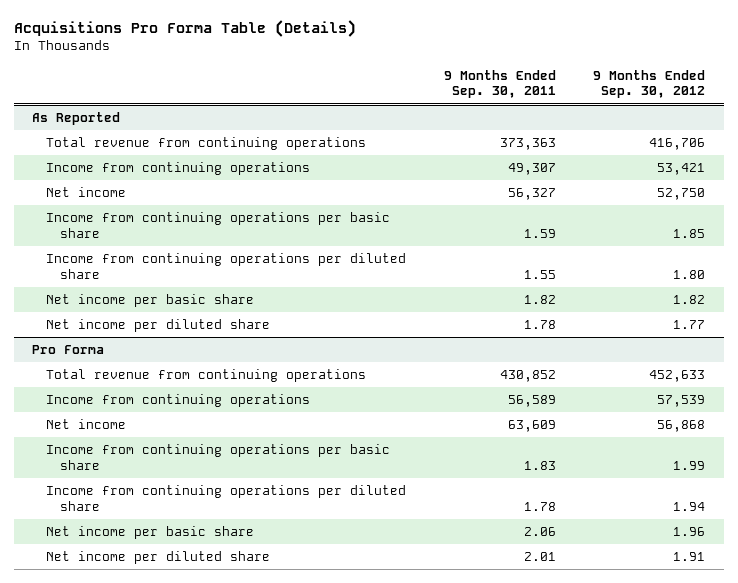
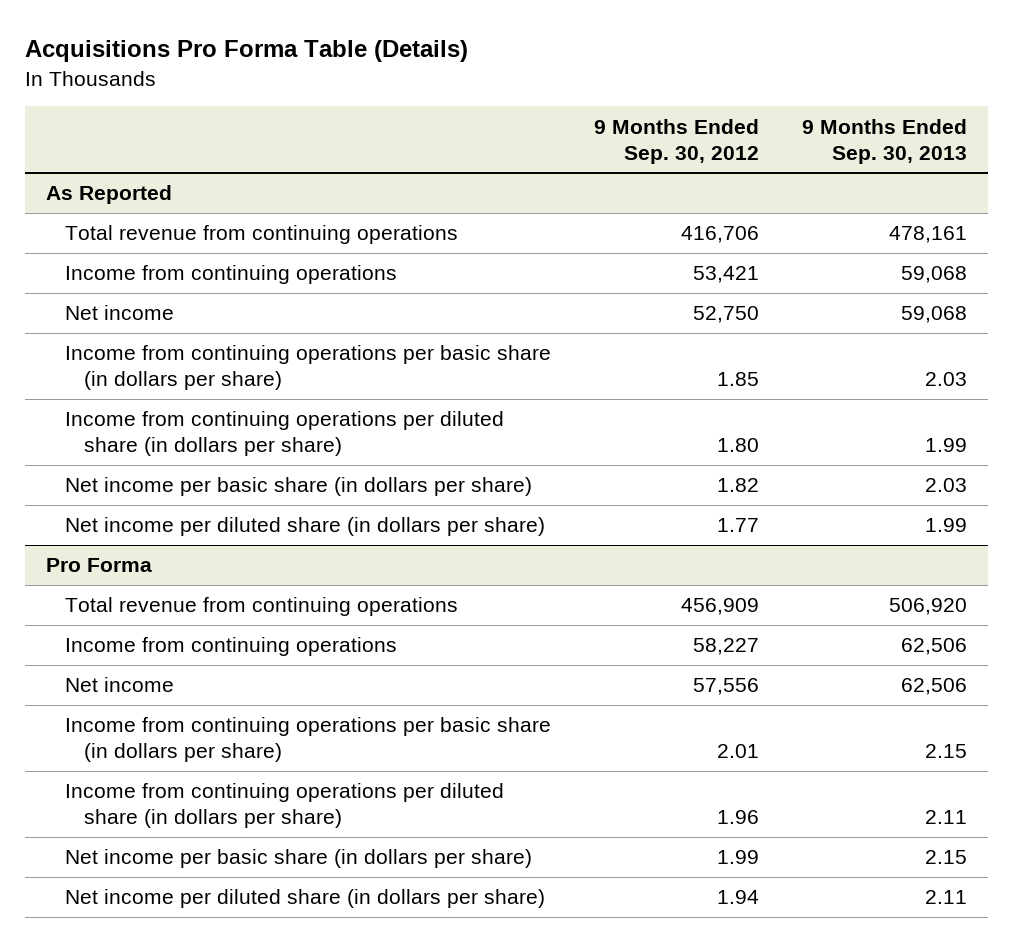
[443,69,556,99] 9 Months Ended Sep. 30, 2011 -> none
none -> [801,118,967,164] 9 Months Ended Sep. 30, 2013
[46,212,391,238] Income from continuing operations per basic share -> [65,345,552,391] Income from continuing operations per basic share (in dollars per share)
[46,253,407,279] Income from continuing operations per diluted share -> [65,411,505,457] Income from continuing operations per diluted share (in dollars per share)
[46,294,255,308] Net income per basic share -> [65,477,533,497] Net income per basic share (in dollars per share)
[46,319,271,333] Net income per diluted share -> [65,517,546,537] Net income per diluted share (in dollars per share)
[649,370,706,383] 452,633 -> [680,598,759,616] 456,909
[657,395,706,408] 57,539 -> [692,638,759,656] 58,227
[657,420,706,433] 56,868 -> [692,678,759,696] 57,556
[46,444,391,470] Income from continuing operations per basic share -> [65,717,552,763] Income from continuing operations per basic share (in dollars per share)
[673,460,706,470] 1.99 -> [716,744,759,759] 2.01
[46,485,407,511] Income from continuing operations per diluted share -> [65,783,505,829] Income from continuing operations per diluted share (in dollars per share)
[673,501,706,511] 1.94 -> [716,810,759,825] 1.96
[46,526,255,540] Net income per basic share -> [65,849,533,869] Net income per basic share (in dollars per share)
[673,527,706,537] 1.96 -> [716,850,759,865] 1.99
[46,551,271,565] Net income per diluted share -> [65,889,546,909] Net income per diluted share (in dollars per share)
[673,552,706,562] 1.91 -> [716,890,759,905] 1.94

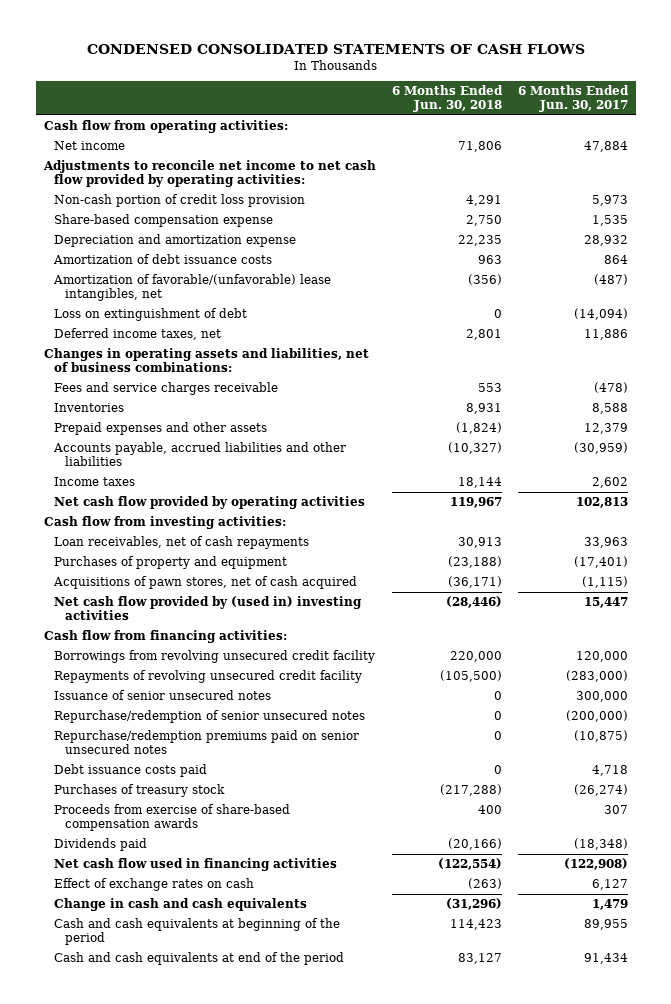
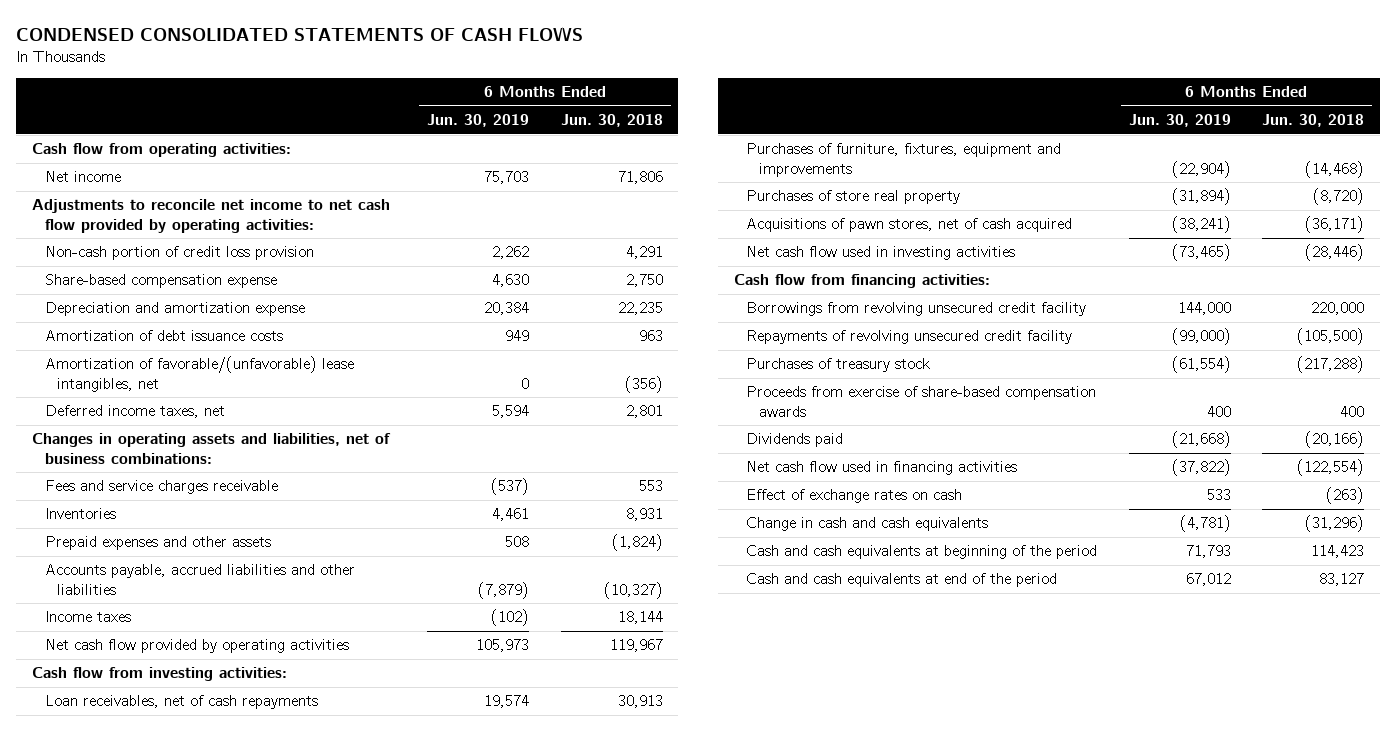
[517,85,629,113] 6 Months Ended Jun. 30, 2017 -> none
none -> [427,114,530,128] Jun. 30, 2019
[54,308,248,322] Loss on extinguishment of debt -> none
[54,556,288,570] Purchases of property and equipment -> [746,143,1062,177] Purchases of furniture, fixtures, equipment and improvements
[447,556,502,569] (23,188) -> [1305,160,1365,178] (14,468)
none -> [746,190,961,205] Purchases of store real property
[54,596,363,620] Net cash flow provided by (used in) investing activities -> [746,246,1016,261] Net cash flow used in investing activities
[54,690,272,701] Issuance of senior unsecured notes -> none
[54,710,366,724] Repurchase/redemption of senior unsecured notes -> none
[54,730,360,754] Repurchase/redemption premiums paid on senior unsecured notes -> none
[54,764,208,778] Debt issuance costs paid -> none

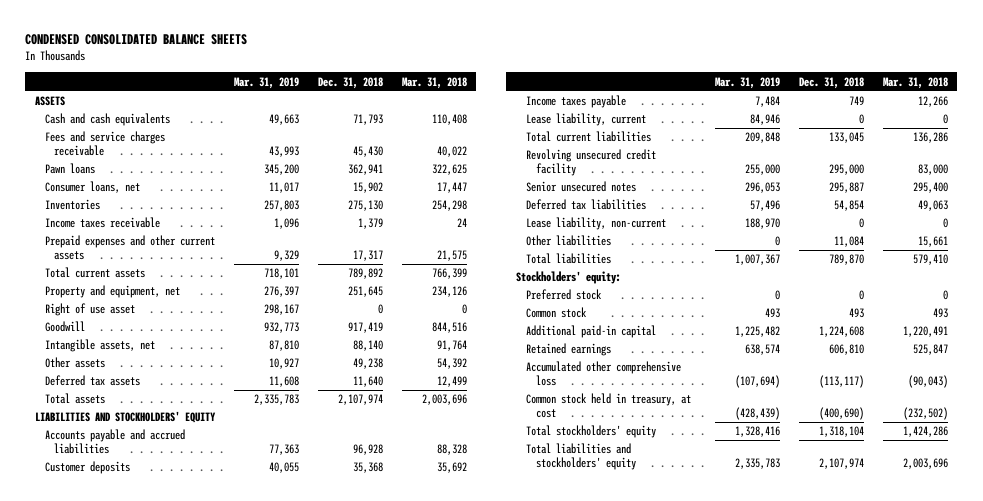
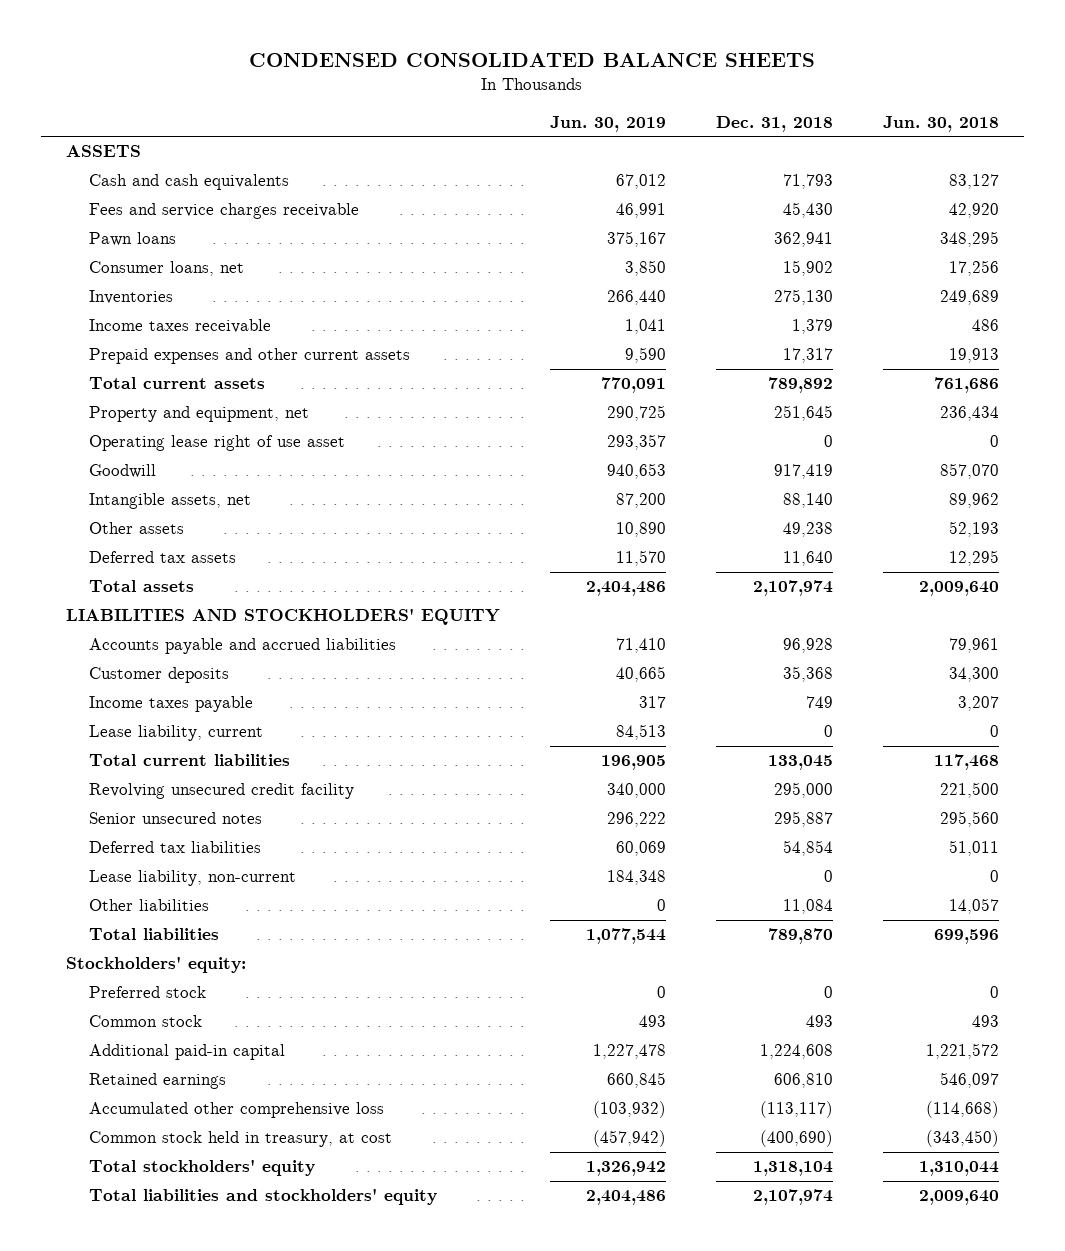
[233,76,299,89] Mar. 31, 2019 -> none
[401,76,467,89] Mar. 31, 2018 -> none
none -> [549,115,666,132] Jun. 30, 2019
none -> [882,115,999,132] Jun. 30, 2018
[44,303,135,317] Right of use asset -> [88,435,345,452] Operating lease right of use asset

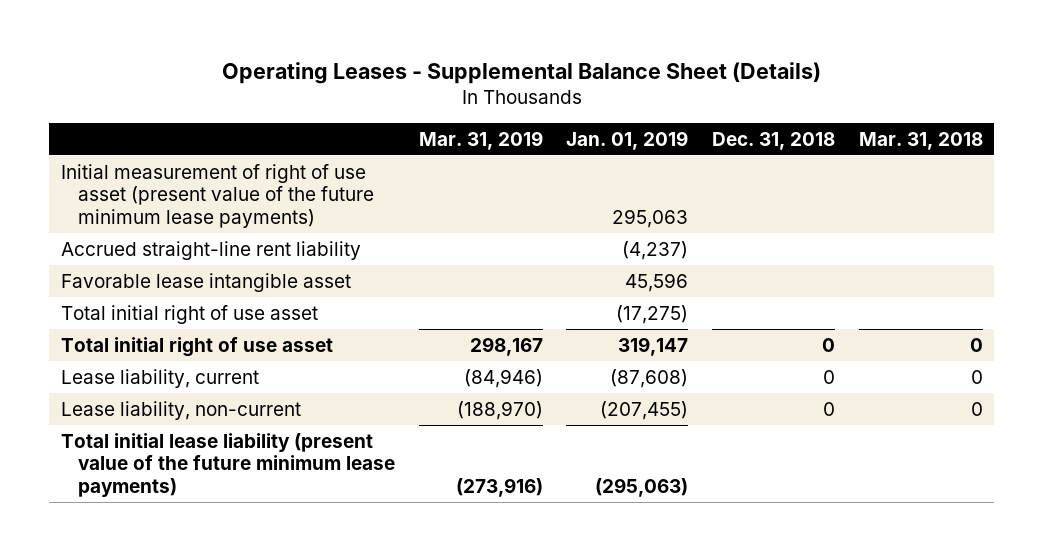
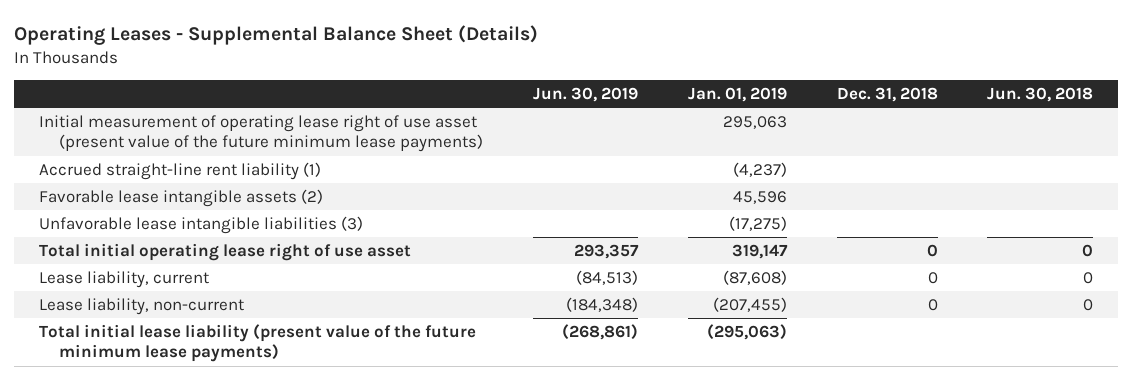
[418,130,543,150] Mar. 31, 2019 -> none
[858,131,983,150] Mar. 31, 2018 -> none
none -> [532,87,638,103] Jun. 30, 2019
none -> [987,87,1094,103] Jun. 30, 2018
[61,163,375,229] Initial measurement of right of use asset (present value of the future minimum lease payments) -> [38,115,483,153] Initial measurement of operating lease right of use asset (present value of the future minimum lease payments)
[61,240,362,260] Accrued straight-line rent liability -> [38,162,321,181] Accrued straight-line rent liability (1)
[61,272,352,292] Favorable lease intangible asset -> [38,189,323,208] Favorable lease intangible assets (2)
[61,304,319,324] Total initial right of use asset -> [38,216,363,235] Unfavorable lease intangible liabilities (3)
[61,336,334,357] Total initial right of use asset -> [38,243,411,262] Total initial operating lease right of use asset

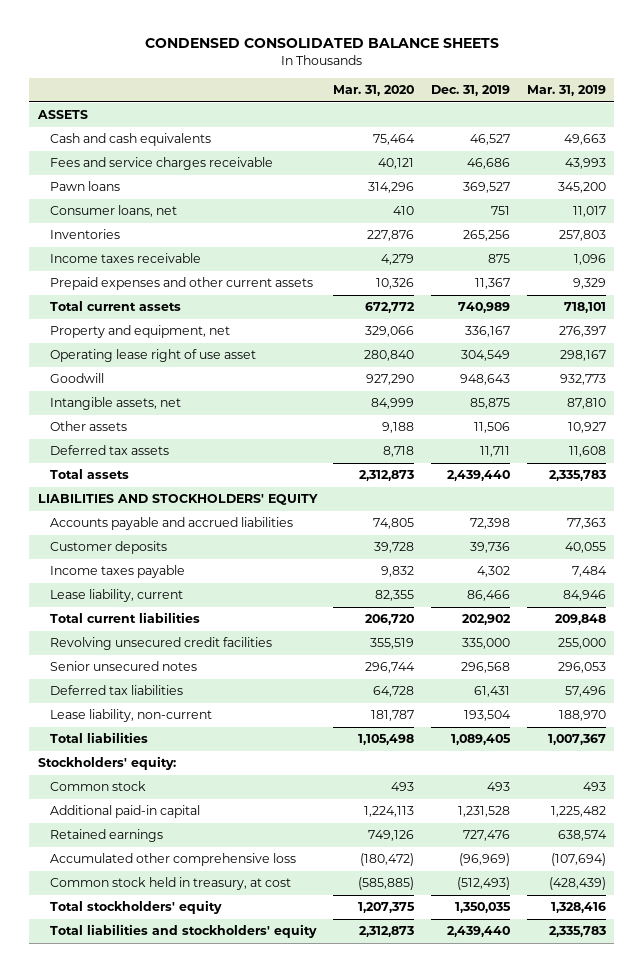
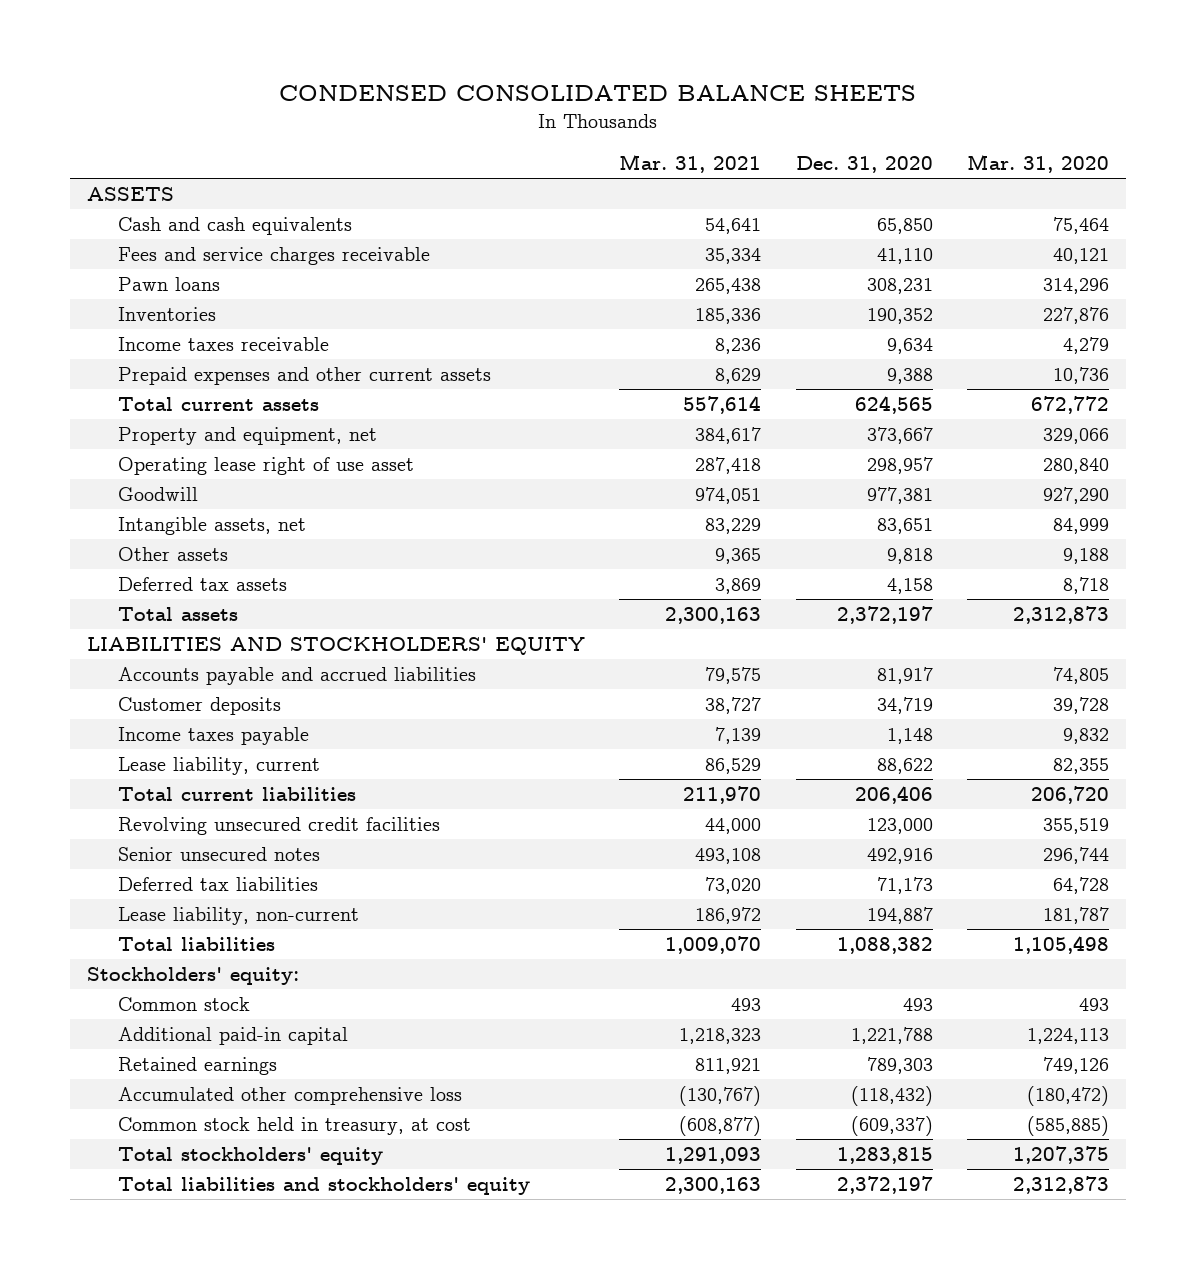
[430,84,510,96] Dec. 31, 2019 -> none
[526,84,606,96] Mar. 31, 2019 -> none
none -> [619,154,762,174] Mar. 31, 2021
none -> [795,156,933,174] Dec. 31, 2020
[50,205,178,218] Consumer loans, net -> none
[376,278,415,290] 10,326 -> [1052,366,1109,384] 10,736

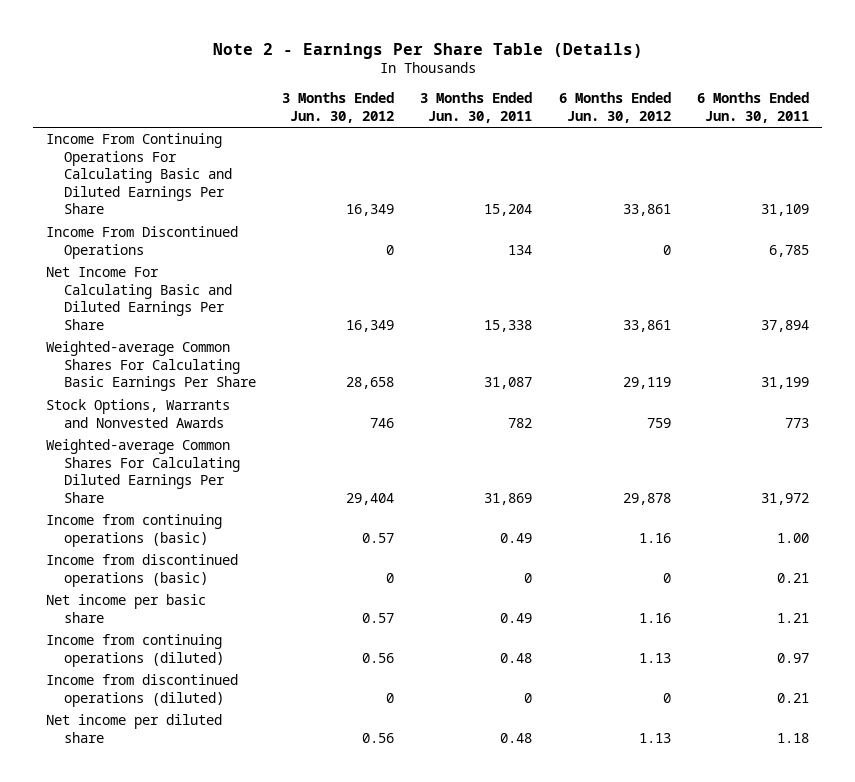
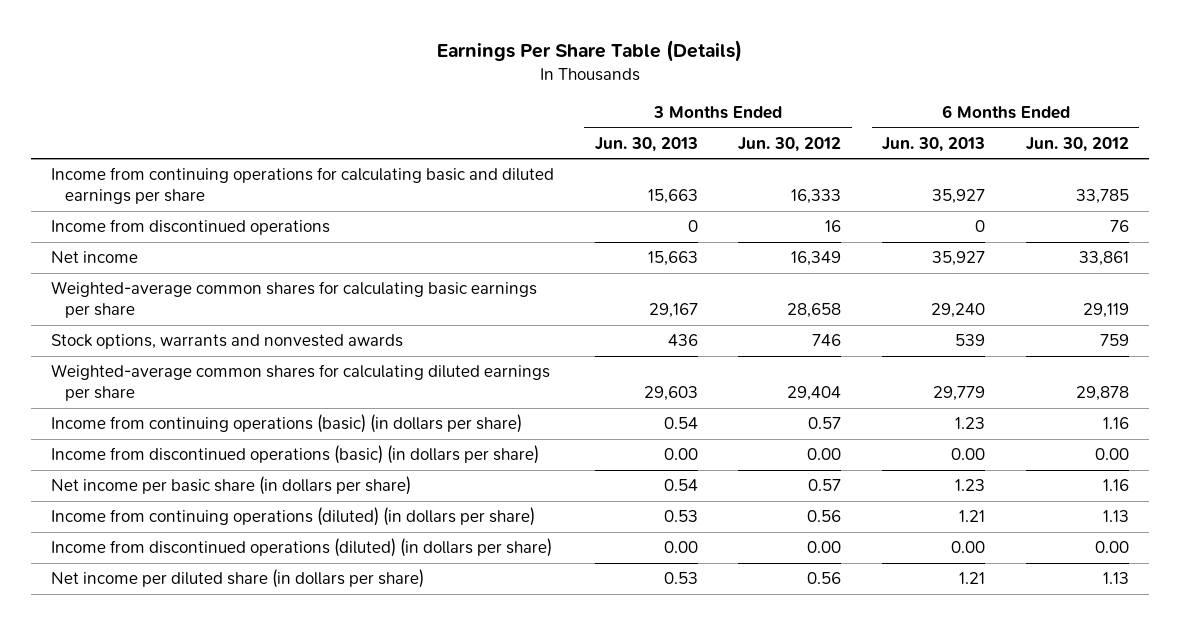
[212,42,643,59] Note 2 - Earnings Per Share Table (Details) -> [436,40,742,63] Earnings Per Share Table (Details)
[420,92,533,123] 3 Months Ended Jun. 30, 2011 -> none
[696,92,809,123] 6 Months Ended Jun. 30, 2011 -> none
none -> [594,136,698,152] Jun. 30, 2013
none -> [882,136,986,152] Jun. 30, 2013
[46,133,232,215] Income From Continuing Operations For Calculating Basic and Diluted Earnings Per Share -> [50,167,554,205] Income from continuing operations for calculating basic and diluted earnings per share
[345,204,394,217] 16,349 -> [791,189,842,205] 16,333
[622,204,671,217] 33,861 -> [1075,189,1129,205] 33,785
[46,226,239,259] Income From Discontinued Operations -> [50,219,330,236] Income from discontinued operations
[385,244,394,255] 0 -> [825,220,842,233] 16
[662,244,671,255] 0 -> [1109,220,1129,233] 76
[46,267,232,330] Net Income For Calculating Basic and Diluted Earnings Per Share -> [50,251,138,264] Net income
[46,341,256,392] Weighted-average Common Shares For Calculating Basic Earnings Per Share -> [50,281,537,319] Weighted-average common shares for calculating basic earnings per share
[46,399,231,428] Stock Options, Warrants and Nonvested Awards -> [50,334,403,350] Stock options, warrants and nonvested awards
[46,439,240,503] Weighted-average Common Shares For Calculating Diluted Earnings Per Share -> [50,364,550,402] Weighted-average common shares for calculating diluted earnings per share
[46,514,223,547] Income from continuing operations (basic) -> [50,414,522,434] Income from continuing operations (basic) (in dollars per share)
[46,554,239,587] Income from discontinued operations (basic) -> [50,445,539,465] Income from discontinued operations (basic) (in dollars per share)
[385,572,394,583] 0 -> [807,448,842,461] 0.00
[662,572,671,583] 0 -> [1094,448,1129,461] 0.00
[46,594,207,623] Net income per basic share -> [50,476,411,496] Net income per basic share (in dollars per share)
[46,634,224,667] Income from continuing operations (diluted) -> [50,507,535,527] Income from continuing operations (diluted) (in dollars per share)
[46,674,239,707] Income from discontinued operations (diluted) -> [50,538,552,558] Income from discontinued operations (diluted) (in dollars per share)
[385,692,394,703] 0 -> [807,541,842,554] 0.00
[662,692,671,703] 0 -> [1094,541,1129,554] 0.00
[46,714,223,743] Net income per diluted share -> [50,569,424,589] Net income per diluted share (in dollars per share)

